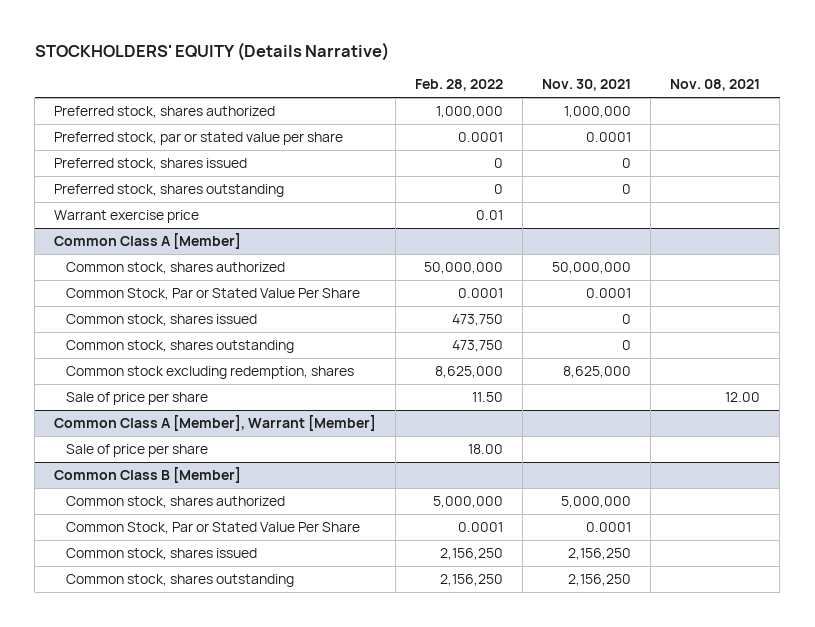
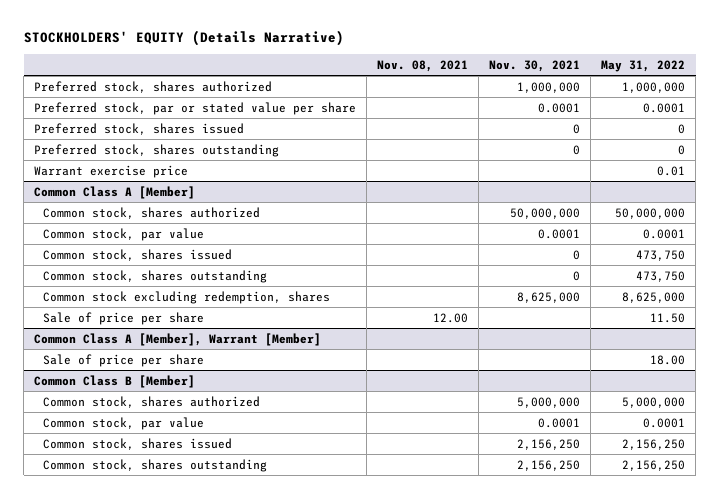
[415,79,504,92] Feb. 28, 2022 -> none
none -> [601,59,686,72] May 31, 2022
[65,288,360,301] Common Stock, Par or Stated Value Per Share -> [43,227,205,241] Common stock, par value
[65,522,360,535] Common Stock, Par or Stated Value Per Share -> [43,416,205,430] Common stock, par value

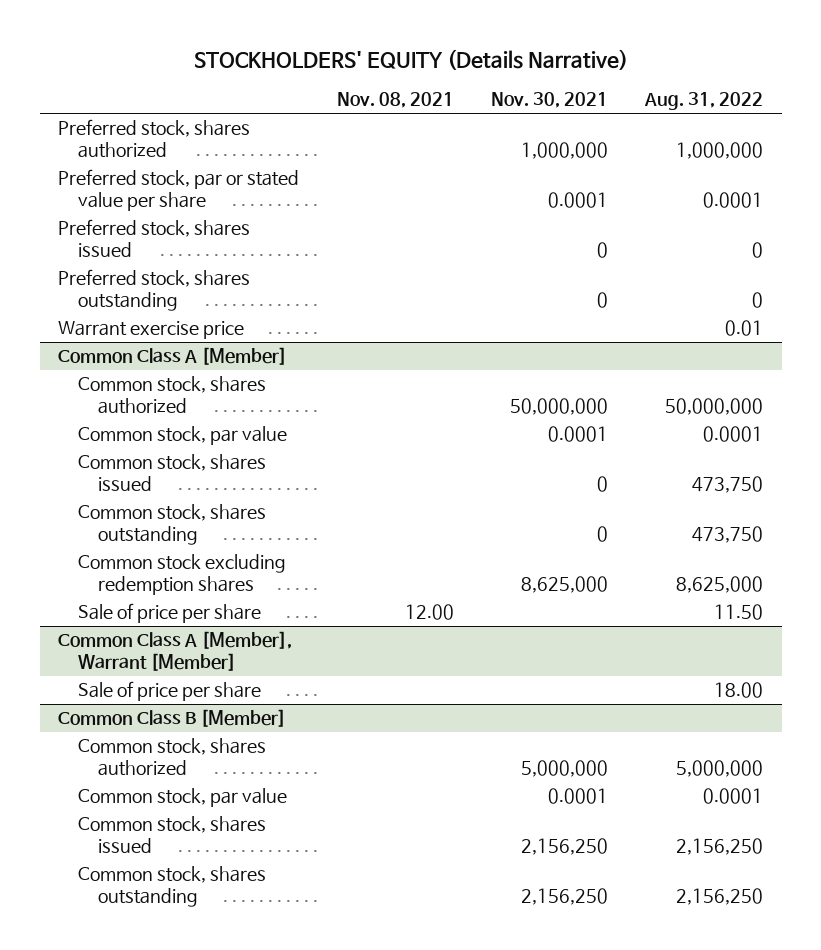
[601,59,686,72] May 31, 2022 -> none
none -> [643,92,763,111] Aug. 31, 2022
[43,290,331,304] Common stock excluding redemption, shares -> [78,554,287,595] Common stock excluding redemption shares

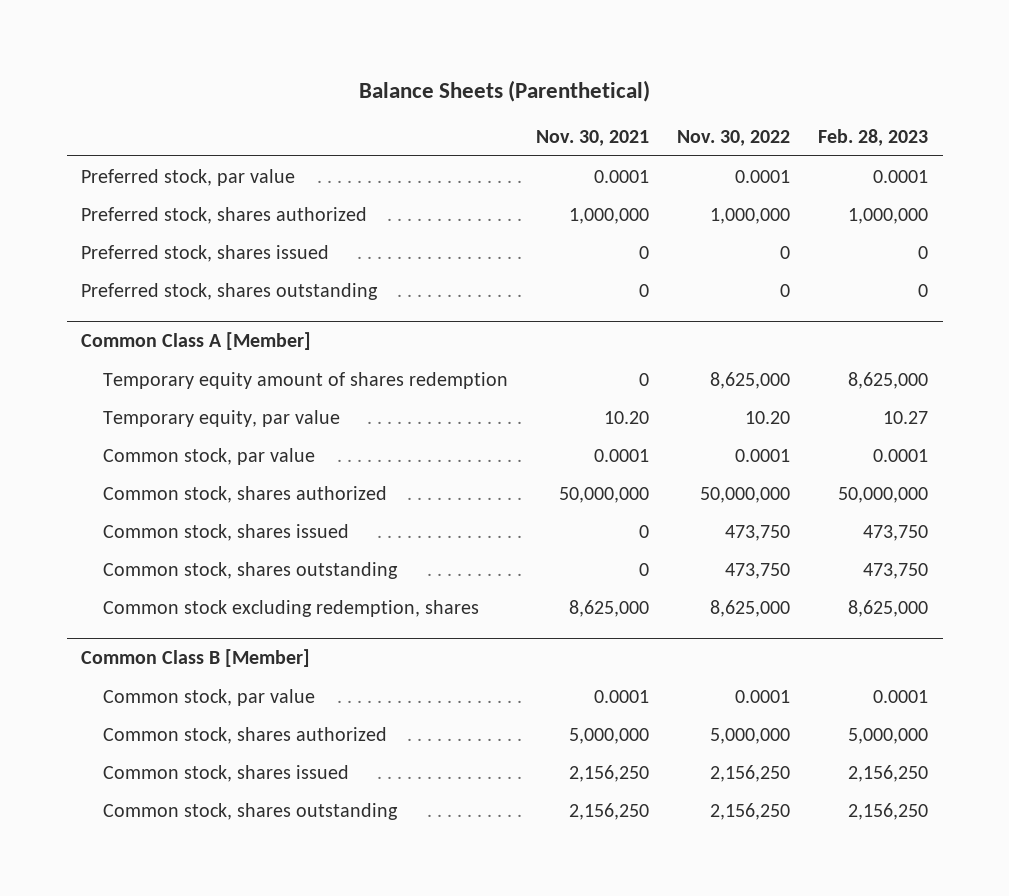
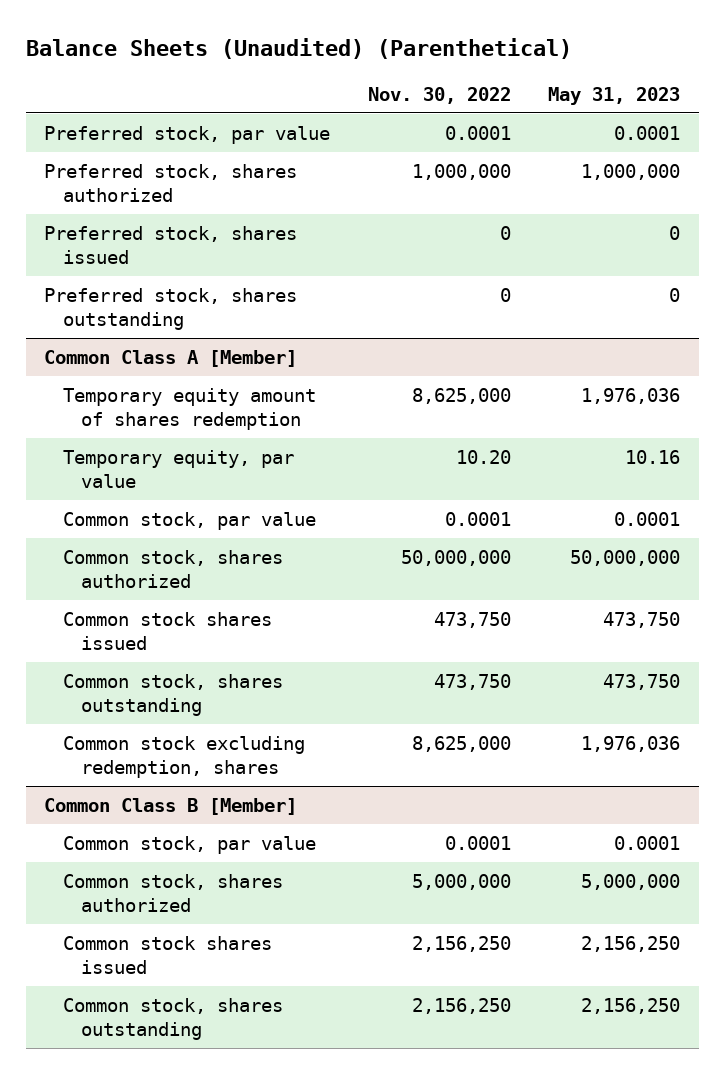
[358,79,650,102] Balance Sheets (Parenthetical) -> [25,37,572,59] Balance Sheets (Unaudited) (Parenthetical)
[536,130,650,147] Nov. 30, 2021 -> none
[818,129,929,147] Feb. 28, 2023 -> none
none -> [548,86,681,105] May 31, 2023
[102,523,349,541] Common stock, shares issued -> [62,612,272,650] Common stock shares issued
[102,764,349,782] Common stock, shares issued -> [62,936,272,974] Common stock shares issued

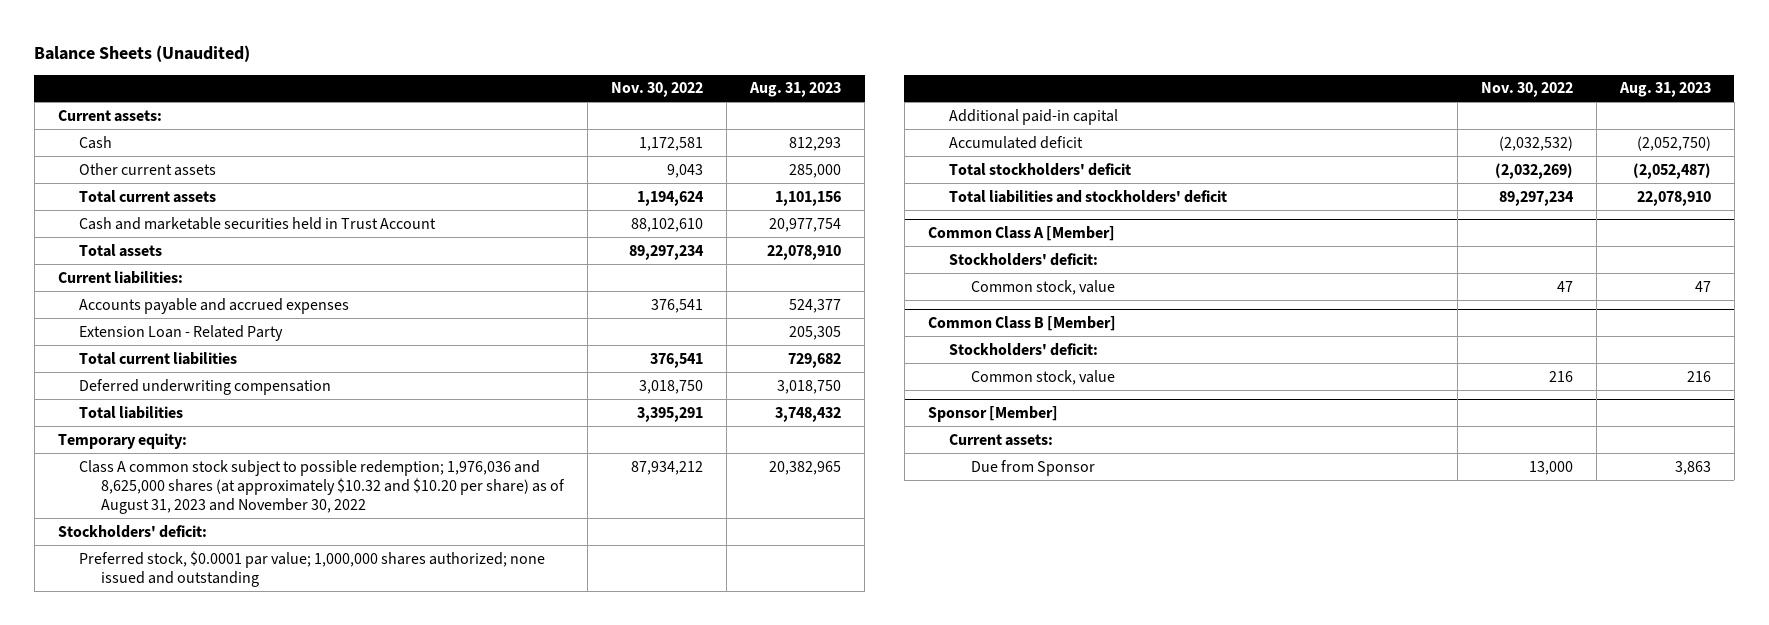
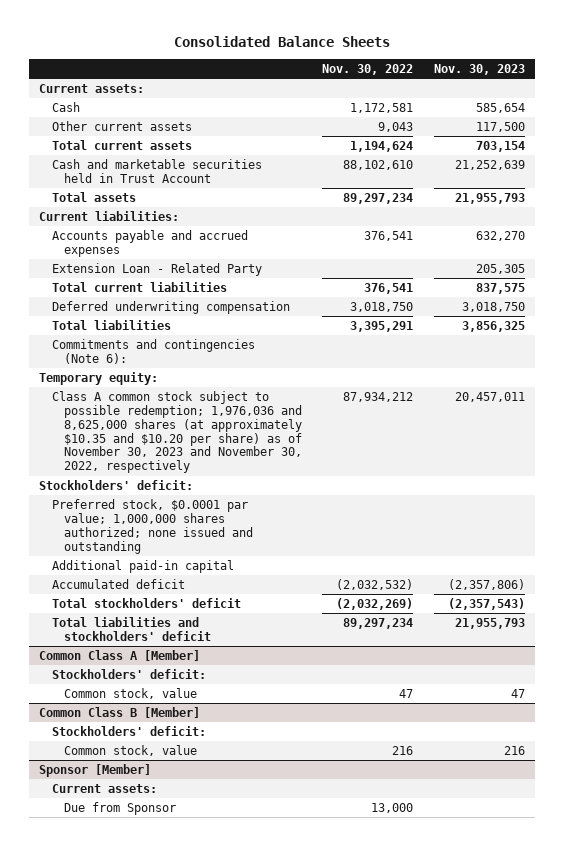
[34,44,251,62] Balance Sheets (Unaudited) -> [173,36,390,48] Consolidated Balance Sheets
[749,82,842,98] Aug. 31, 2023 -> none
none -> [433,63,525,75] Nov. 30, 2023
none -> [51,338,255,364] Commitments and contingencies (Note 6):
[79,459,565,514] Class A common stock subject to possible redemption; 1,976,036 and 8,625,000 shares (at approximately $10.32 and $10.20 per share) as of August 31, 2023 and November 30, 2022 -> [51,390,303,474] Class A common stock subject to possible redemption; 1,976,036 and 8,625,000 shares (at approximately $10.35 and $10.20 per share) as of November 30, 2023 and November 30, 2022, respectively

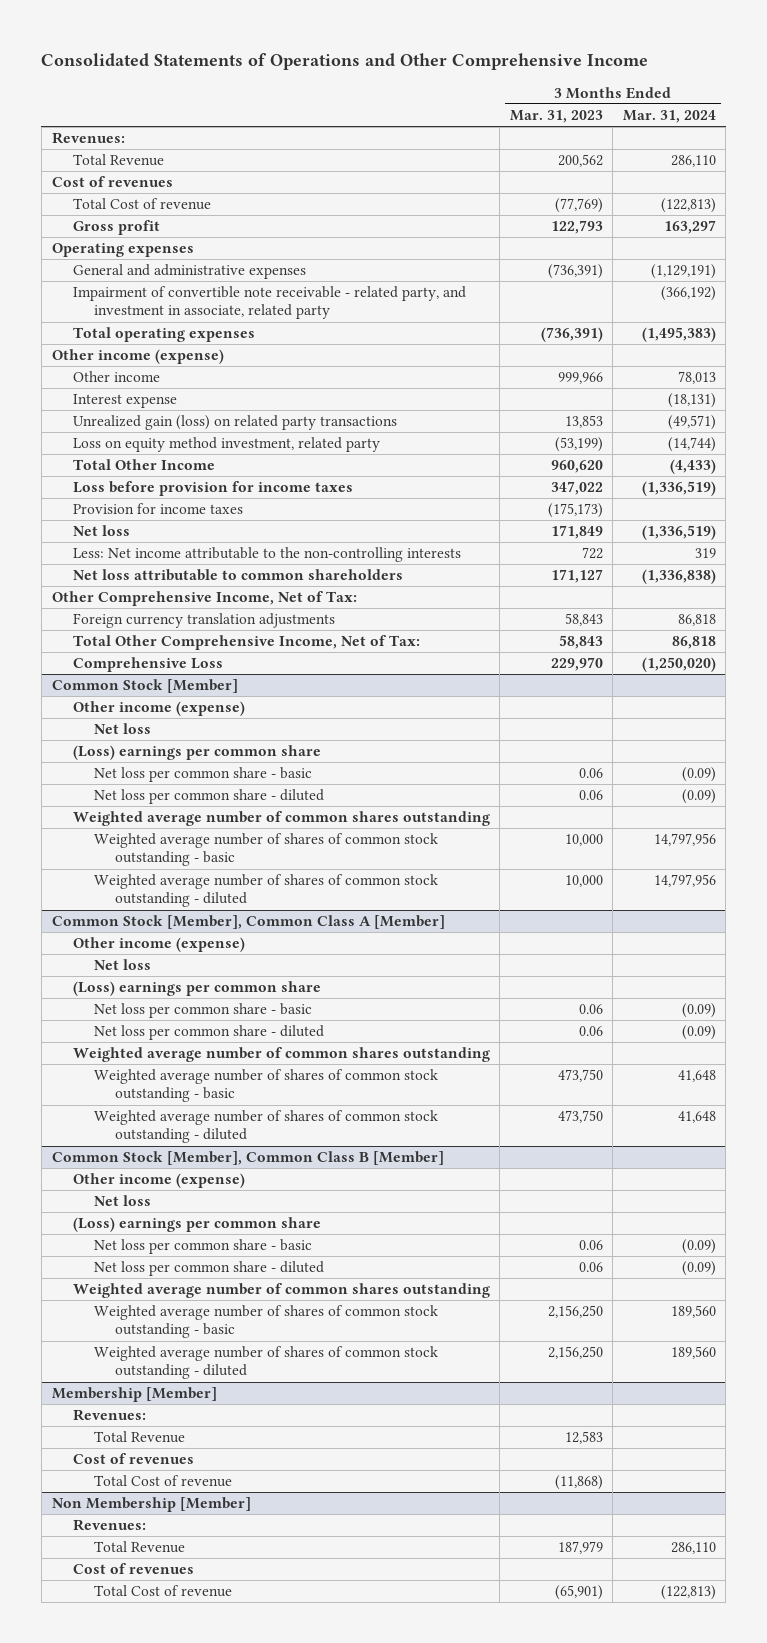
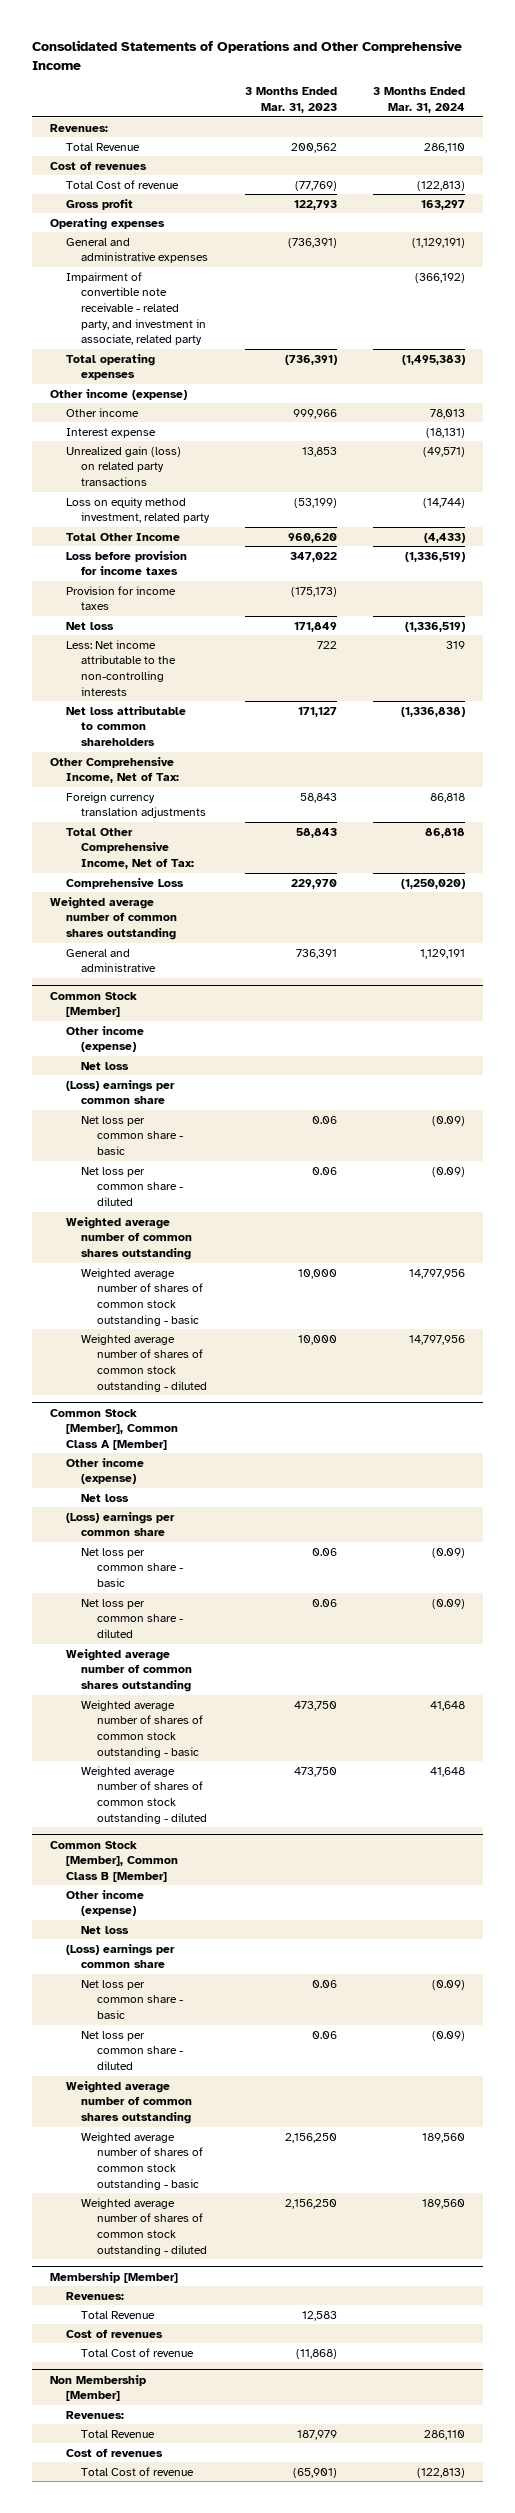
none -> [50,896,177,940] Weighted average number of common shares outstanding
none -> [65,948,157,973] General and administrative

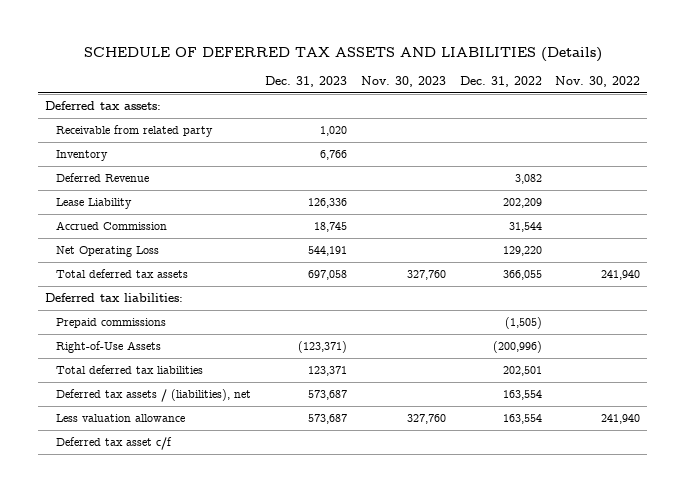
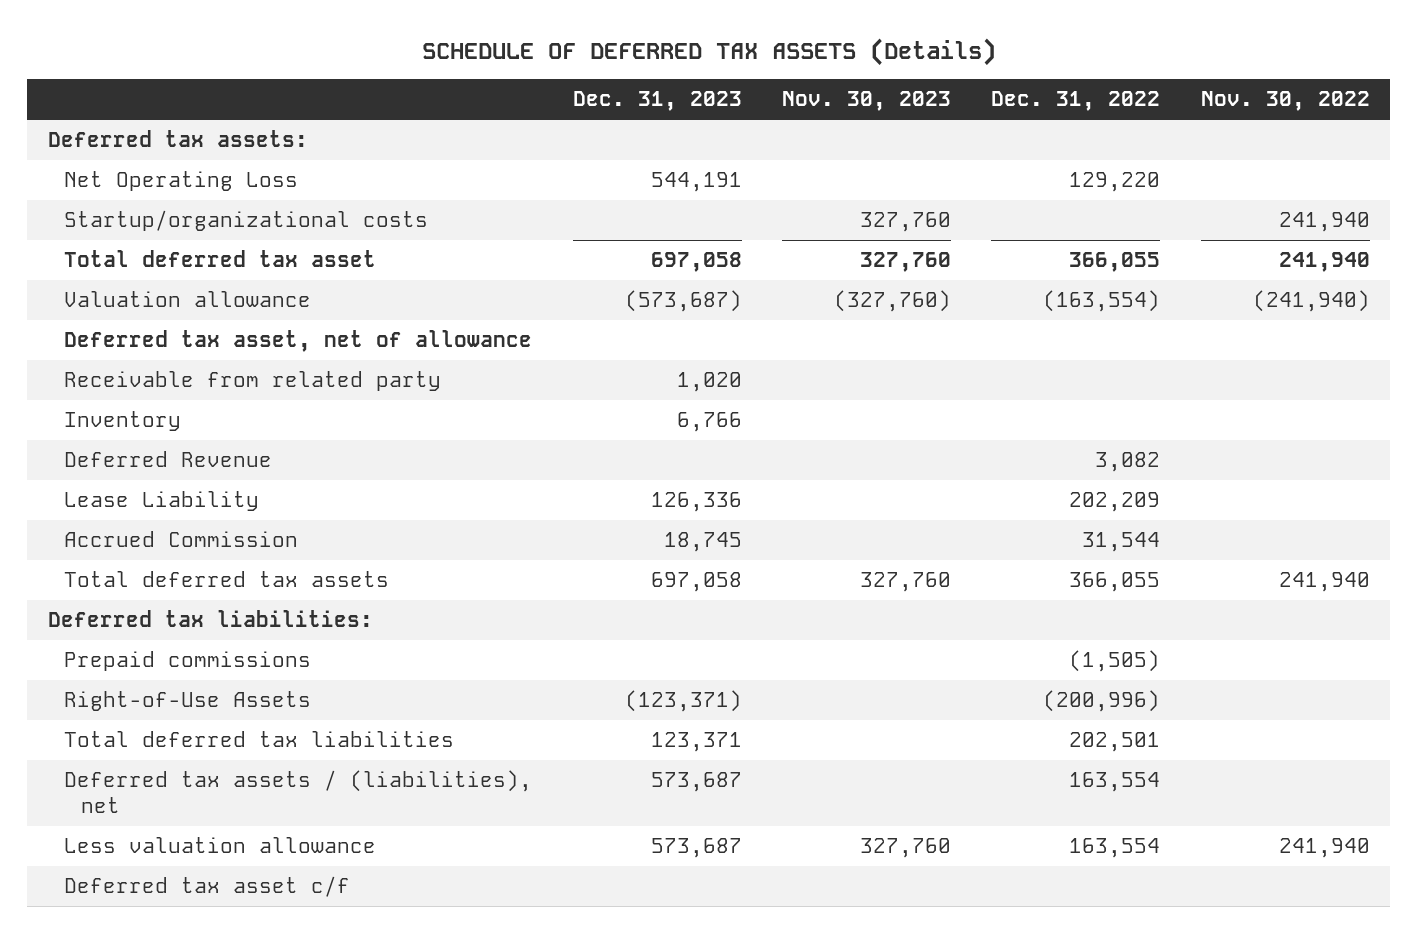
[83,46,602,62] SCHEDULE OF DEFERRED TAX ASSETS AND LIABILITIES (Details) -> [421,38,996,67] SCHEDULE OF DEFERRED TAX ASSETS (Details)
[56,246,160,258] Net Operating Loss -> [64,171,299,192] Net Operating Loss
none -> [64,210,429,232] Startup/organizational costs
none -> [64,250,377,268] Total deferred tax asset
none -> [64,291,312,308] Valuation allowance
none -> [64,330,533,353] Deferred tax asset, net of allowance

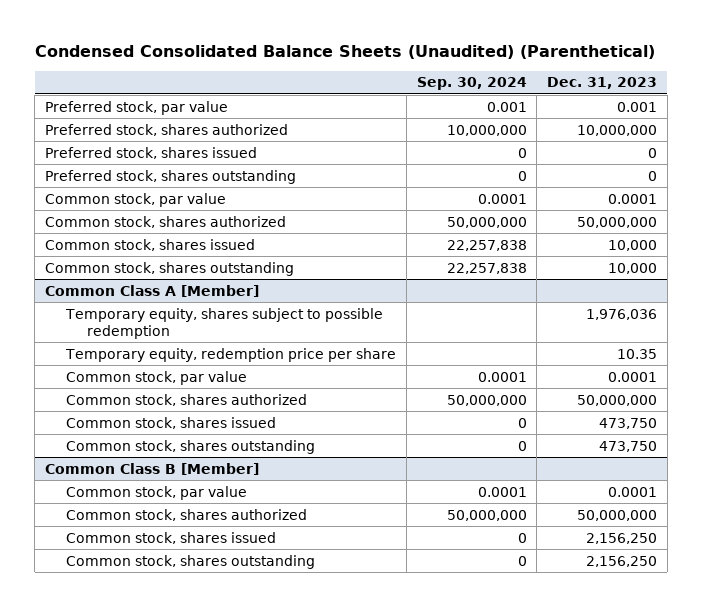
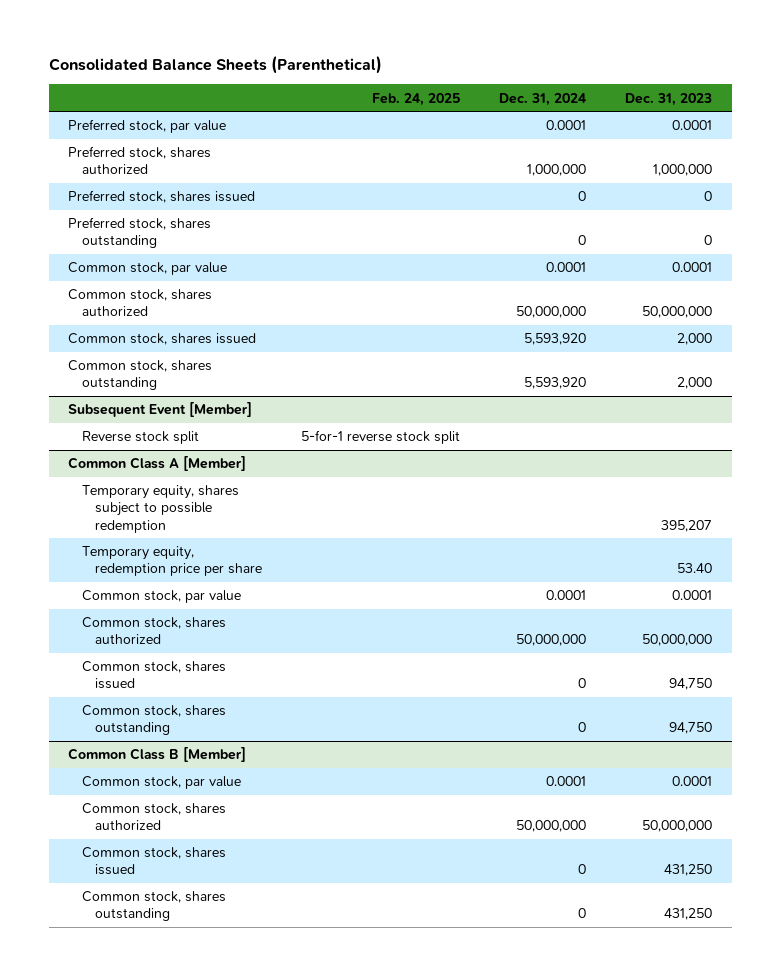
[34,44,655,59] Condensed Consolidated Balance Sheets (Unaudited) (Parenthetical) -> [48,56,382,75] Consolidated Balance Sheets (Parenthetical)
[416,77,527,91] Sep. 30, 2024 -> none
none -> [372,92,461,106] Feb. 24, 2025
none -> [499,92,587,106] Dec. 31, 2024
[616,101,657,112] 0.001 -> [672,120,713,131] 0.0001
[576,124,657,136] 10,000,000 -> [653,164,713,177] 1,000,000
[607,239,657,251] 10,000 -> [677,333,713,346] 2,000
[607,262,657,274] 10,000 -> [677,377,713,390] 2,000
none -> [68,402,253,418] Subsequent Event [Member]
none -> [81,431,199,445] Reverse stock split
[585,308,657,320] 1,976,036 -> [661,519,713,532] 395,207
[616,348,657,359] 10.35 -> [677,563,713,574] 53.40
[598,417,657,429] 473,750 -> [669,678,713,691] 94,750
[598,440,657,452] 473,750 -> [669,722,713,735] 94,750
[585,532,657,544] 2,156,250 -> [664,864,713,877] 431,250
[585,555,657,567] 2,156,250 -> [664,908,713,921] 431,250

